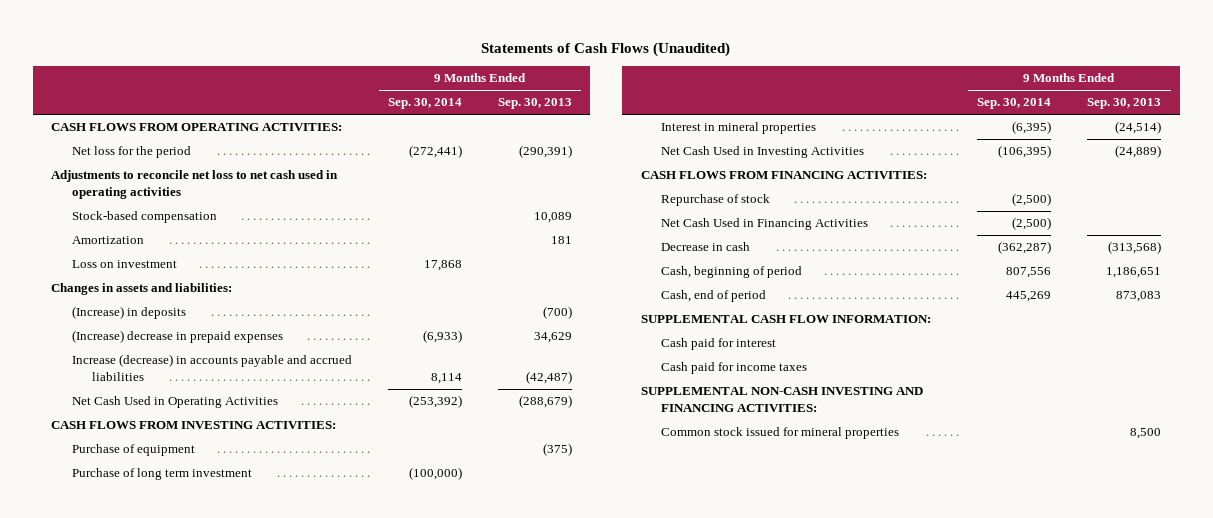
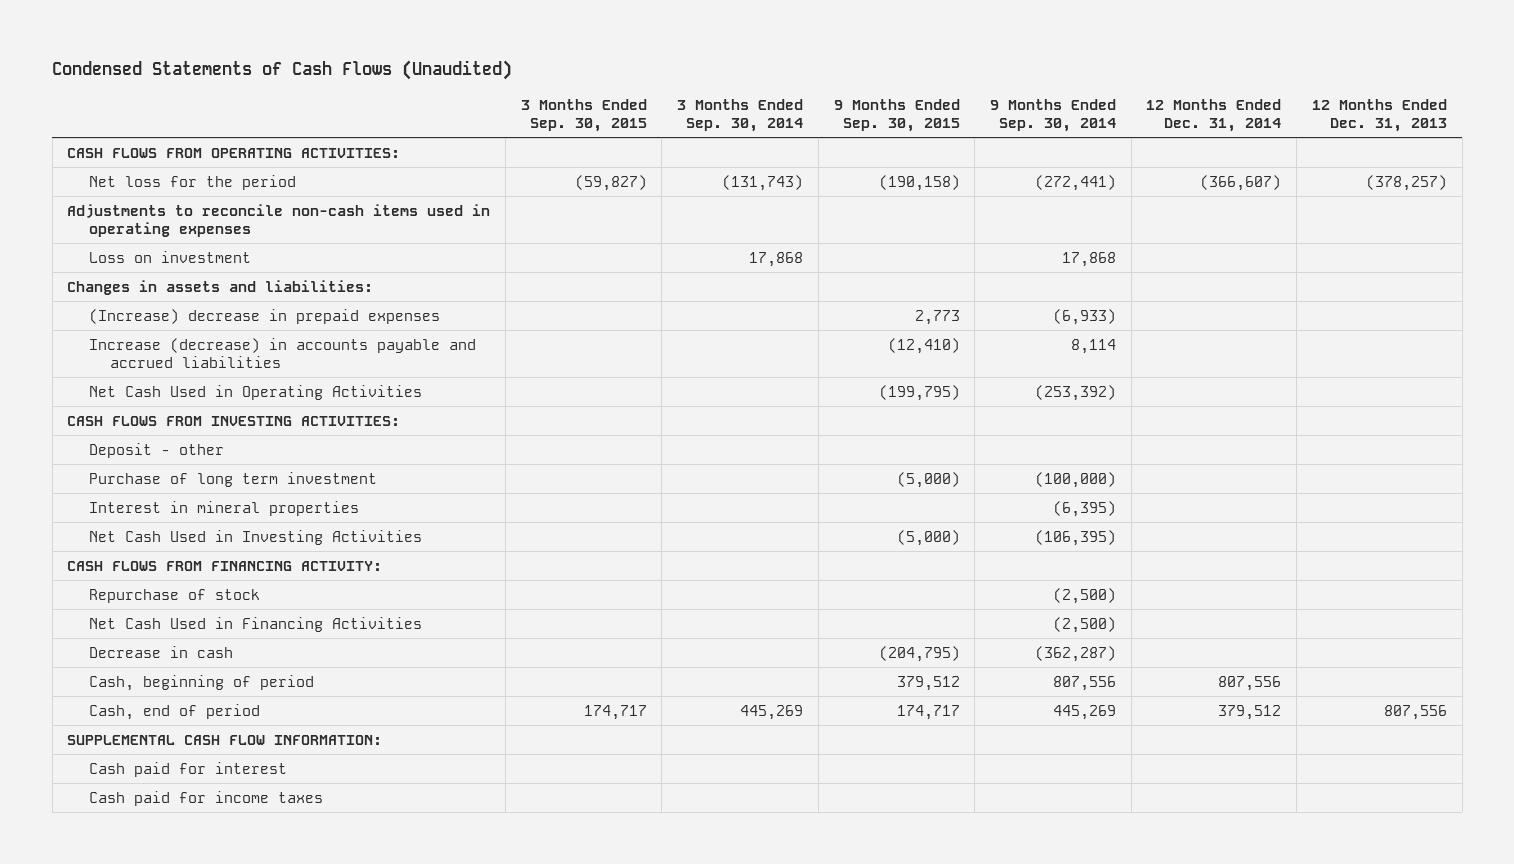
[481,42,731,58] Statements of Cash Flows (Unaudited) -> [52,60,513,81] Condensed Statements of Cash Flows (Unaudited)
[498,98,573,110] Sep. 30, 2013 -> none
none -> [520,98,647,133] 3 Months Ended Sep. 30, 2015
none -> [677,98,804,133] 3 Months Ended Sep. 30, 2014
none -> [833,98,960,133] 9 Months Ended Sep. 30, 2015
none -> [1146,98,1282,133] 12 Months Ended Dec. 31, 2014
none -> [1311,98,1447,133] 12 Months Ended Dec. 31, 2013
[71,211,217,224] Stock-based compensation -> none
[71,236,144,245] Amortization -> none
[51,170,339,199] Adjustments to reconcile net loss to net cash used in operating activities -> [67,203,491,238] Adjustments to reconcile non-cash items used in operating expenses
[71,306,186,320] (Increase) in deposits -> none
[71,444,195,457] Purchase of equipment -> none
none -> [88,442,224,458] Deposit - other
[640,171,927,180] CASH FLOWS FROM FINANCING ACTIVITIES: -> [67,560,383,571] CASH FLOWS FROM FINANCING ACTIVITY:
[640,387,923,412] SUPPLEMENTAL NON-CASH INVESTING AND FINANCING ACTIVITIES: -> none
[661,427,900,440] Common stock issued for mineral properties -> none

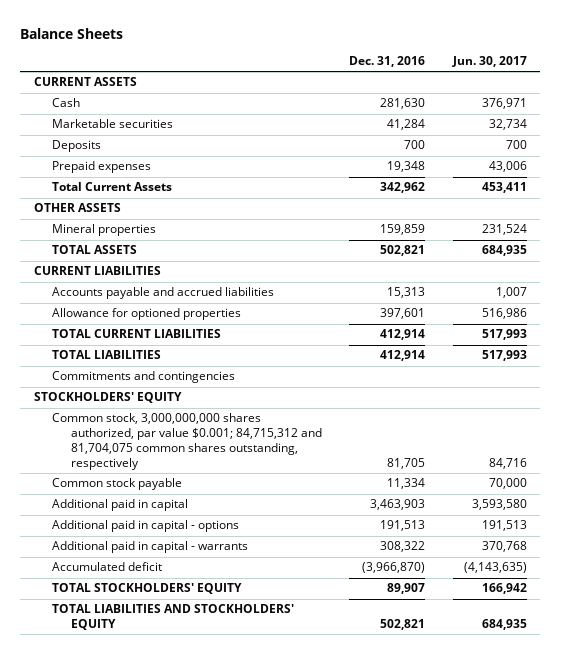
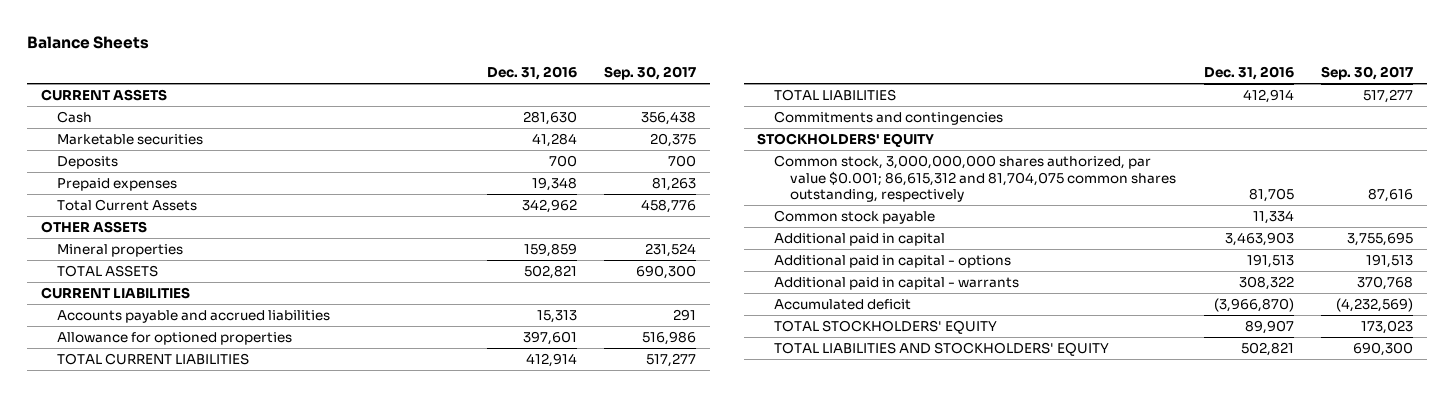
[451,56,527,68] Jun. 30, 2017 -> none
none -> [604,66,697,81] Sep. 30, 2017
[52,413,322,471] Common stock, 3,000,000,000 shares authorized, par value $0.001; 84,715,312 and 81,704,075 common shares outstanding, respectively -> [773,154,1177,203] Common stock, 3,000,000,000 shares authorized, par value $0.001; 86,615,312 and 81,704,075 common shares outstanding, respectively

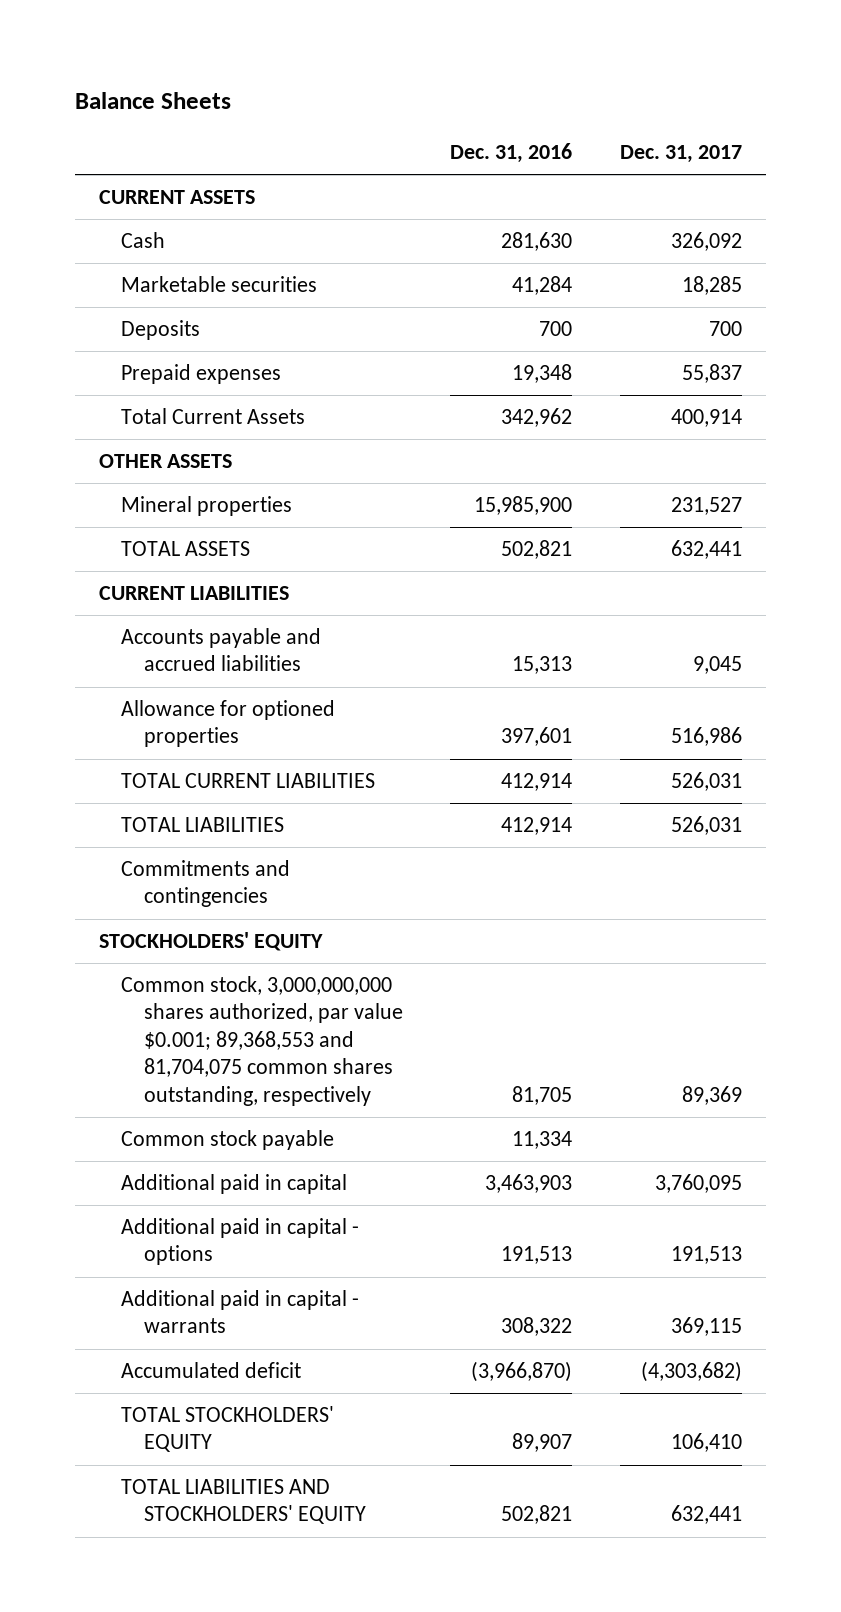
[604,66,697,81] Sep. 30, 2017 -> none
none -> [619,145,742,164] Dec. 31, 2017
[523,242,577,257] 159,859 -> [474,496,573,516] 15,985,900
[773,154,1177,203] Common stock, 3,000,000,000 shares authorized, par value $0.001; 86,615,312 and 81,704,075 common shares outstanding, respectively -> [121,976,403,1106] Common stock, 3,000,000,000 shares authorized, par value $0.001; 89,368,553 and 81,704,075 common shares outstanding, respectively

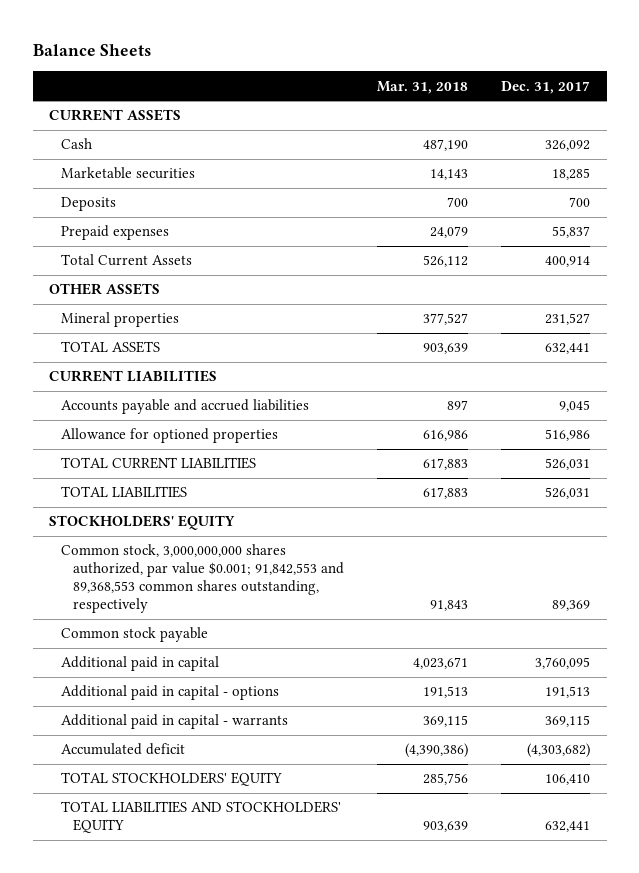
[450,143,573,164] Dec. 31, 2016 -> none
none -> [377,80,469,94] Mar. 31, 2018
[121,860,291,908] Commitments and contingencies -> none
[121,976,403,1106] Common stock, 3,000,000,000 shares authorized, par value $0.001; 89,368,553 and 81,704,075 common shares outstanding, respectively -> [61,544,345,614] Common stock, 3,000,000,000 shares authorized, par value $0.001; 91,842,553 and 89,368,553 common shares outstanding, respectively

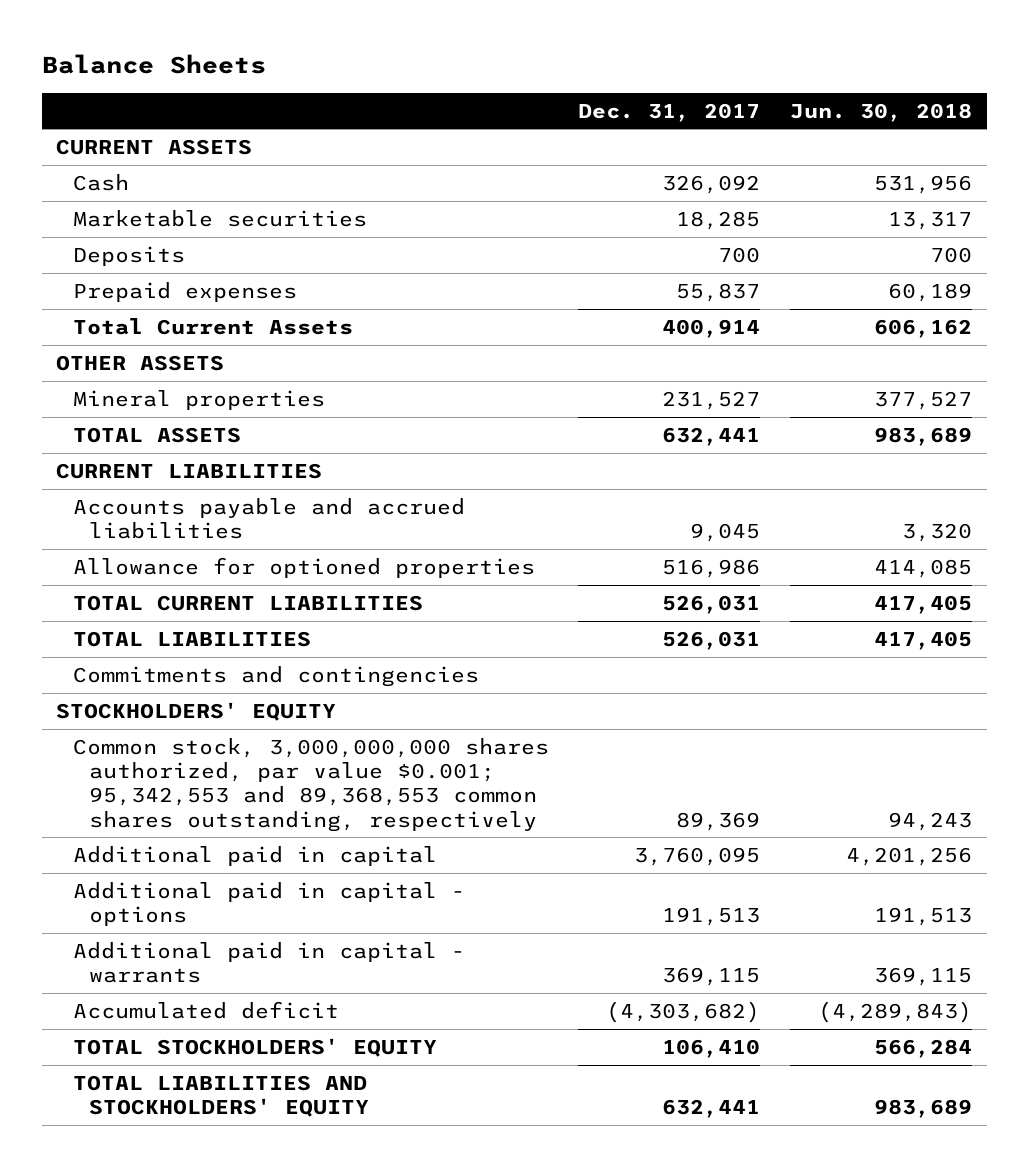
[377,80,469,94] Mar. 31, 2018 -> none
none -> [789,102,972,122] Jun. 30, 2018
none -> [72,665,479,687] Commitments and contingencies
[61,627,209,643] Common stock payable -> none
[61,544,345,614] Common stock, 3,000,000,000 shares authorized, par value $0.001; 91,842,553 and 89,368,553 common shares outstanding, respectively -> [72,737,549,832] Common stock, 3,000,000,000 shares authorized, par value $0.001; 95,342,553 and 89,368,553 common shares outstanding, respectively

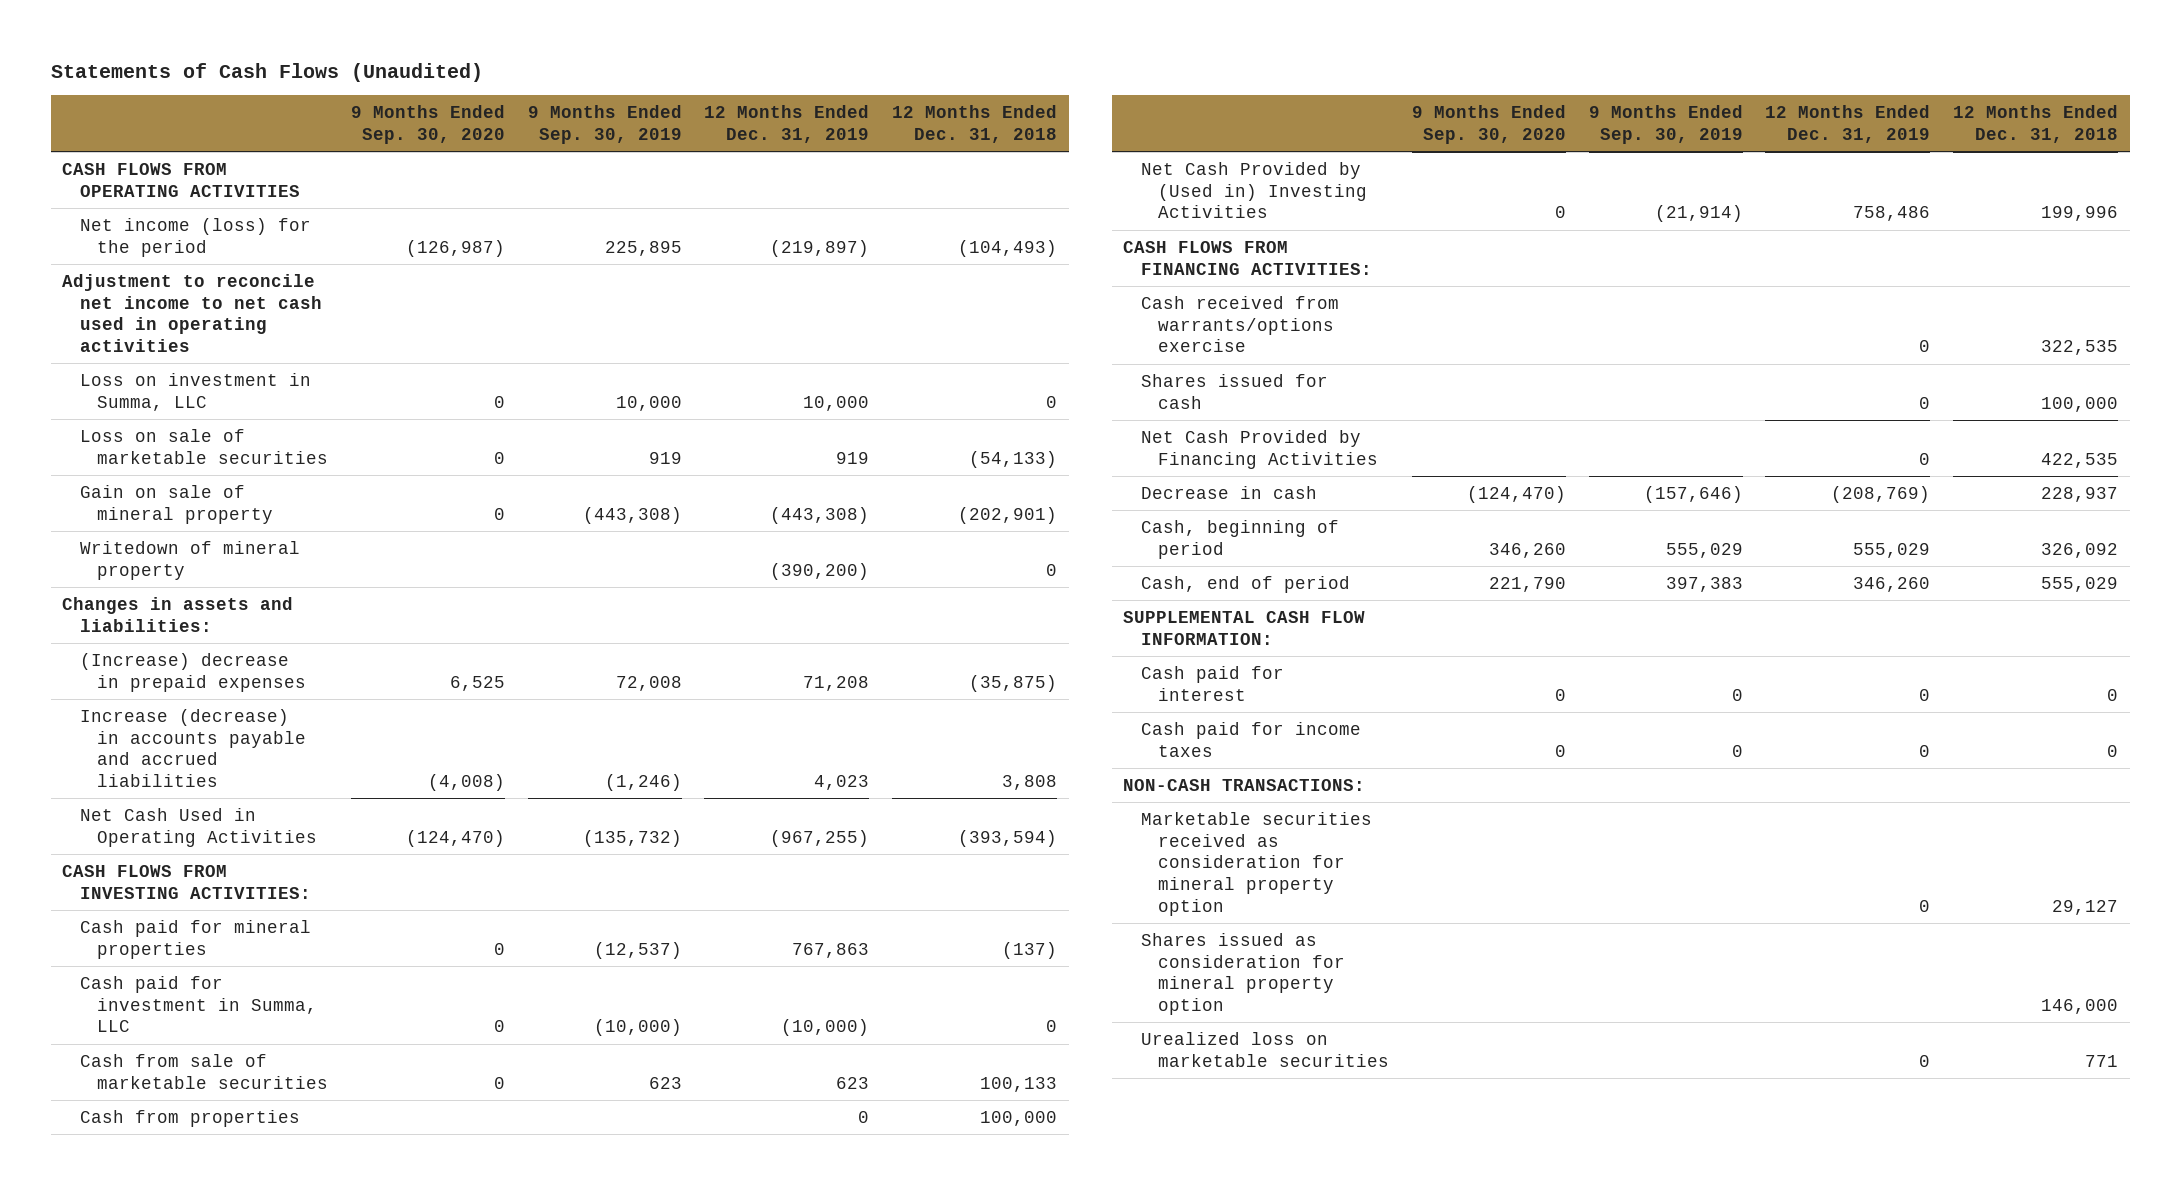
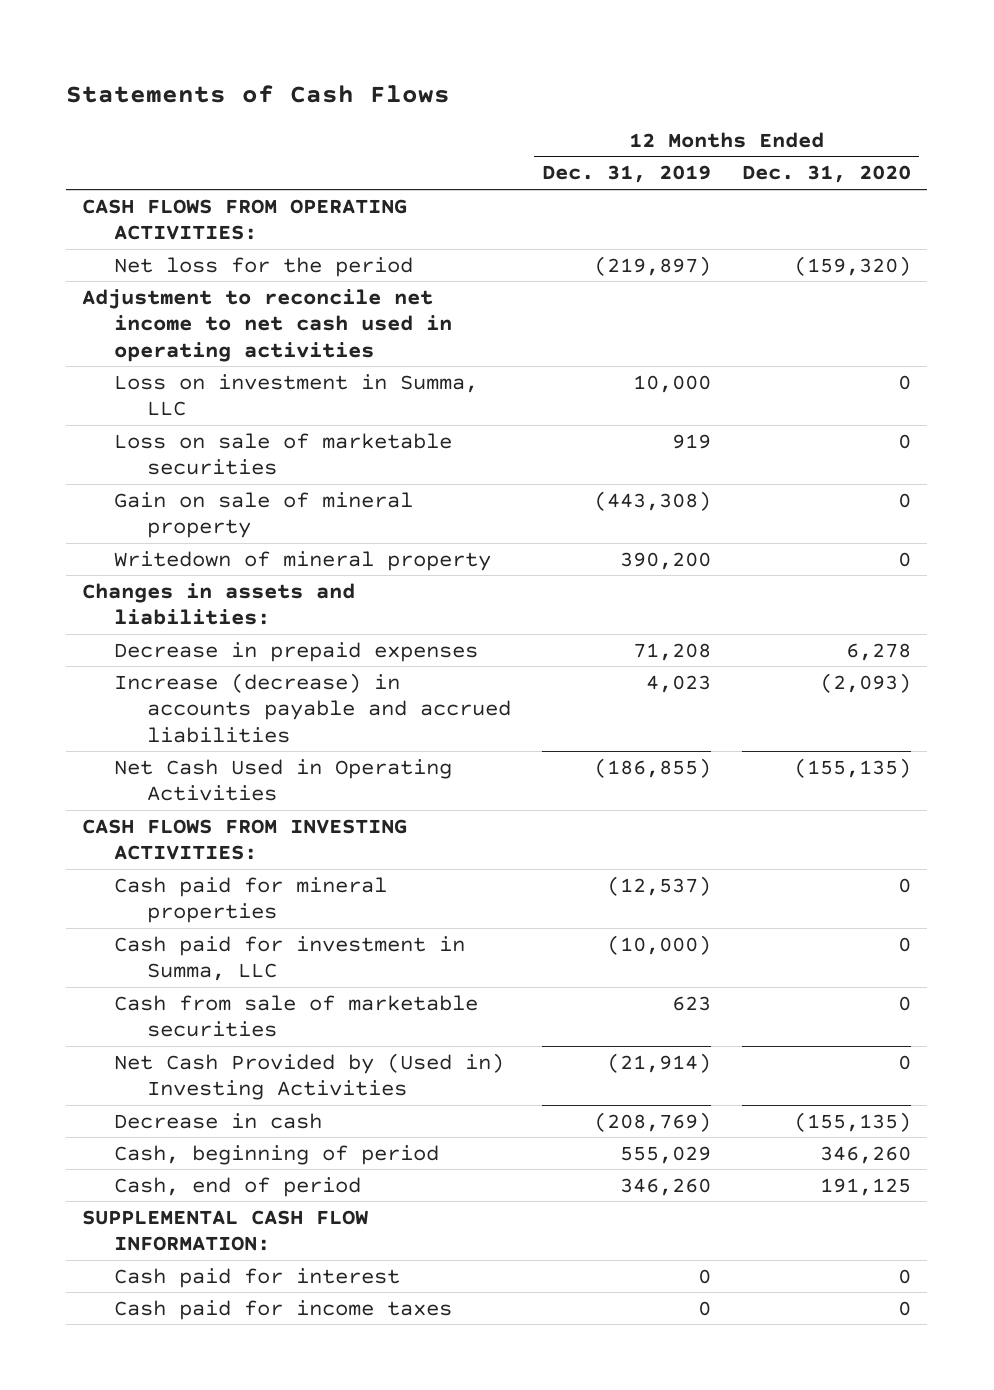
[51,62,484,82] Statements of Cash Flows (Unaudited) -> [66,84,451,103] Statements of Cash Flows
[350,105,505,144] 9 Months Ended Sep. 30, 2020 -> none
[527,105,682,144] 9 Months Ended Sep. 30, 2019 -> none
[892,105,1058,143] 12 Months Ended Dec. 31, 2018 -> none
none -> [742,165,912,184] Dec. 31, 2020
[62,162,300,197] CASH FLOWS FROM OPERATING ACTIVITIES -> [82,198,408,241] CASH FLOWS FROM OPERATING ACTIVITIES:
[79,217,311,257] Net income (loss) for the period -> [114,256,414,277] Net loss for the period
[770,562,870,580] (390,200) -> [620,551,712,570] 390,200
[79,652,307,692] (Increase) decrease in prepaid expenses -> [114,641,479,662] Decrease in prepaid expenses
[770,829,870,847] (967,255) -> [594,757,712,778] (186,855)
[792,942,870,958] 767,863 -> [607,875,712,896] (12,537)
[79,1109,300,1127] Cash from properties -> none
[1123,240,1372,275] CASH FLOWS FROM FINANCING ACTIVITIES: -> none
[1140,295,1339,353] Cash received from warrants/options exercise -> none
[1140,373,1328,409] Shares issued for cash -> none
[1140,429,1379,469] Net Cash Provided by Financing Activities -> none
[1853,206,1931,222] 758,486 -> [607,1052,712,1073] (21,914)
[1123,778,1366,791] NON-CASH TRANSACTIONS: -> none
[1140,811,1372,916] Marketable securities received as consideration for mineral property option -> none
[1140,932,1346,1016] Shares issued as consideration for mineral property option -> none
[1140,1031,1390,1067] Urealized loss on marketable securities -> none

